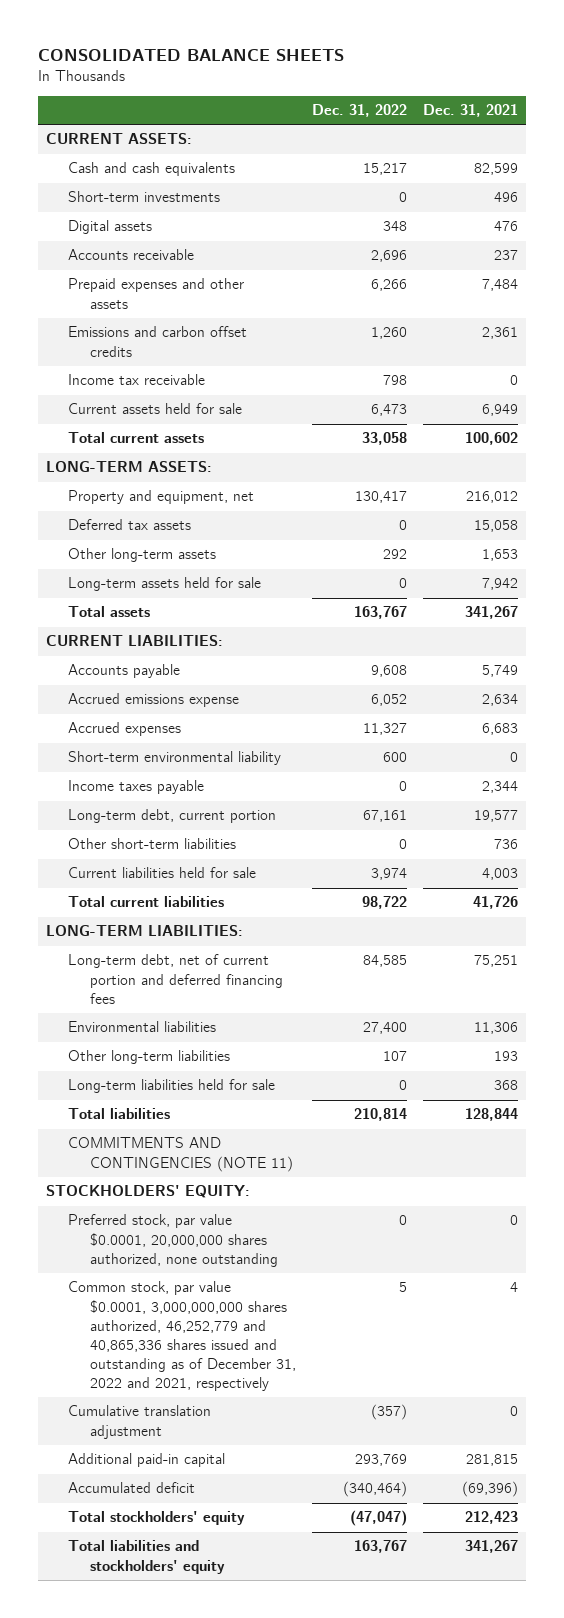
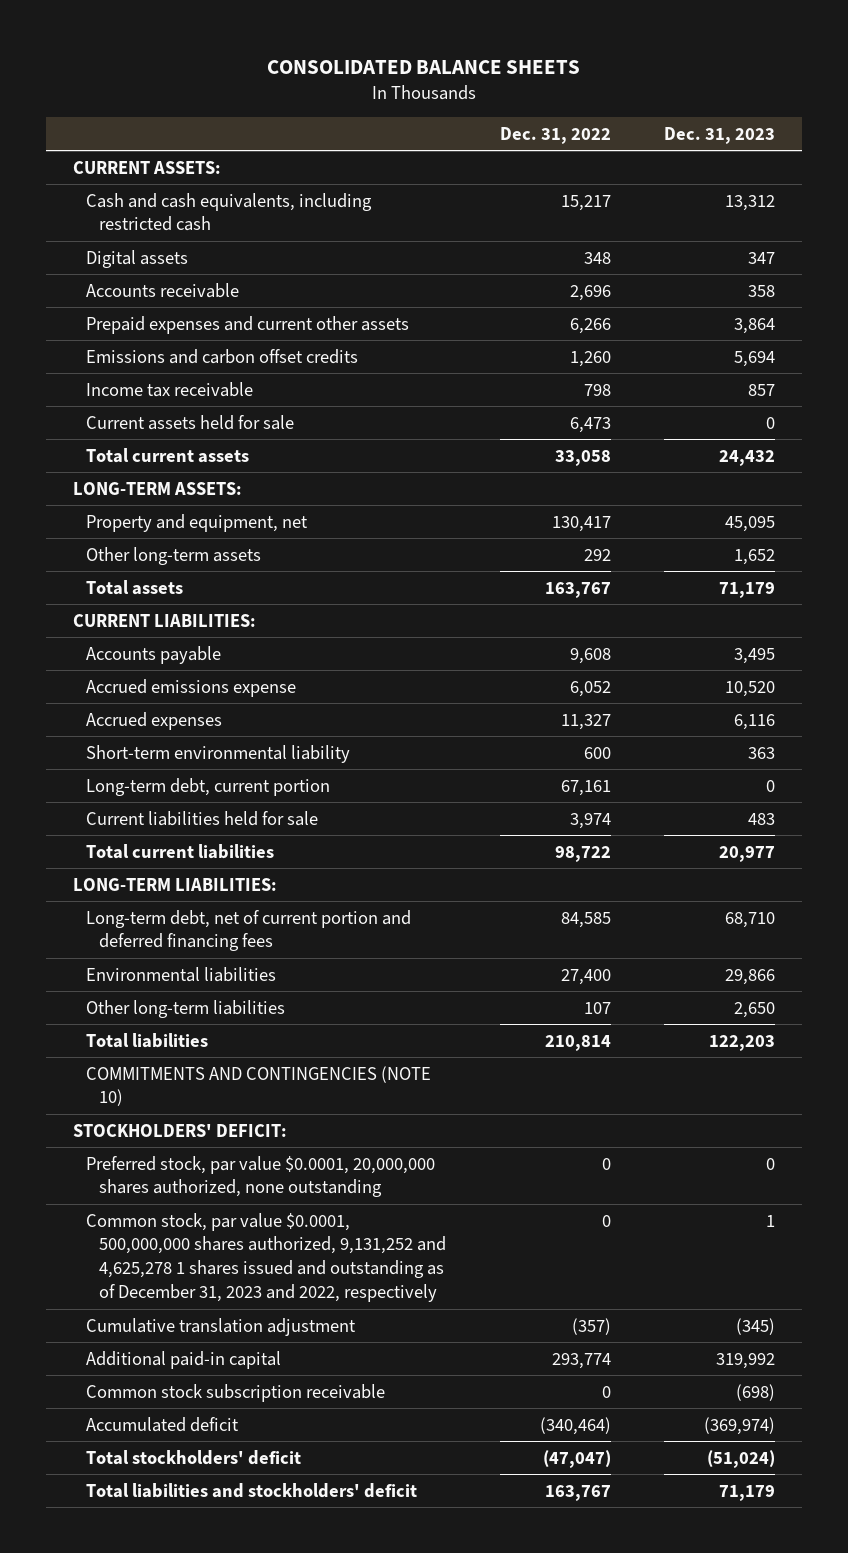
[423,104,519,118] Dec. 31, 2021 -> none
none -> [664,126,776,144] Dec. 31, 2023
[68,191,221,203] Short-term investments -> none
[68,162,236,177] Cash and cash equivalents -> [85,192,372,232] Cash and cash equivalents, including restricted cash
[68,278,245,309] Prepaid expenses and other assets -> [85,315,409,334] Prepaid expenses and current other assets
[68,519,192,531] Deferred tax assets -> none
[68,577,262,592] Long-term assets held for sale -> none
[68,780,205,795] Income taxes payable -> none
[68,838,237,850] Other short-term liabilities -> none
[68,1079,276,1094] Long-term liabilities held for sale -> none
[68,1137,294,1172] COMMITMENTS AND CONTINGENCIES (NOTE 11) -> [85,1065,431,1107] COMMITMENTS AND CONTINGENCIES (NOTE 10)
[45,1185,250,1199] STOCKHOLDERS' EQUITY: -> [72,1123,287,1137] STOCKHOLDERS' DEFICIT:
[68,1281,297,1392] Common stock, par value $0.0001, 3,000,000,000 shares authorized, 46,252,779 and 40,865,336 shares issued and outstanding as of December 31, 2022 and 2021, respectively -> [85,1212,446,1302] Common stock, par value $0.0001, 500,000,000 shares authorized, 9,131,252 and 4,625,278 1 shares issued and outstanding as of December 31, 2023 and 2022, respectively
[399,1282,408,1293] 5 -> [601,1214,611,1227] 0
[355,1454,408,1467] 293,769 -> [551,1352,611,1369] 293,774
none -> [85,1383,385,1402] Common stock subscription receivable
[68,1511,246,1526] Total stockholders' equity -> [85,1449,301,1465] Total stockholders' deficit
[68,1540,226,1574] Total liabilities and stockholders' equity -> [85,1482,417,1498] Total liabilities and stockholders' deficit

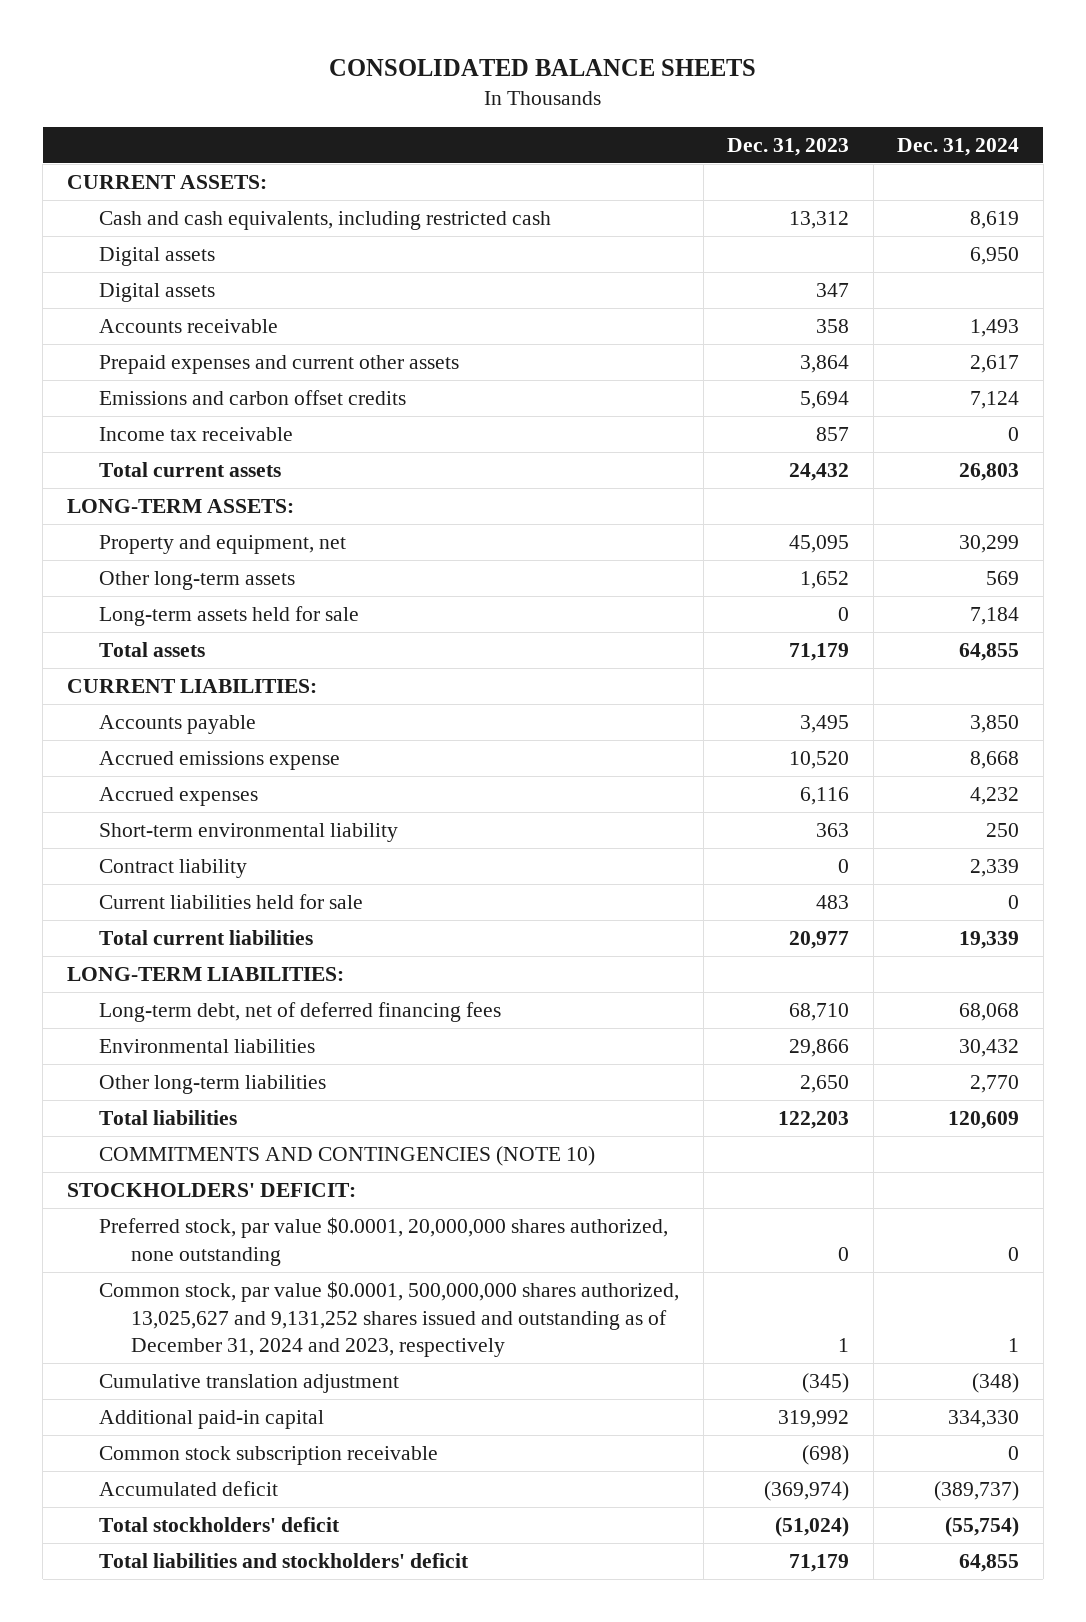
[499,126,611,144] Dec. 31, 2022 -> none
none -> [897,137,1020,156] Dec. 31, 2024
none -> [99,247,216,267] Digital assets
[85,414,294,430] Current assets held for sale -> none
none -> [99,606,360,627] Long-term assets held for sale
[85,777,330,796] Long-term debt, current portion -> none
none -> [99,859,248,879] Contract liability
[85,909,411,952] Long-term debt, net of current portion and deferred financing fees -> [99,1002,502,1023] Long-term debt, net of deferred financing fees
[85,1212,446,1302] Common stock, par value $0.0001, 500,000,000 shares authorized, 9,131,252 and 4,625,278 1 shares issued and outstanding as of December 31, 2023 and 2022, respectively -> [99,1281,680,1358] Common stock, par value $0.0001, 500,000,000 shares authorized, 13,025,627 and 9,131,252 shares issued and outstanding as of December 31, 2024 and 2023, respectively

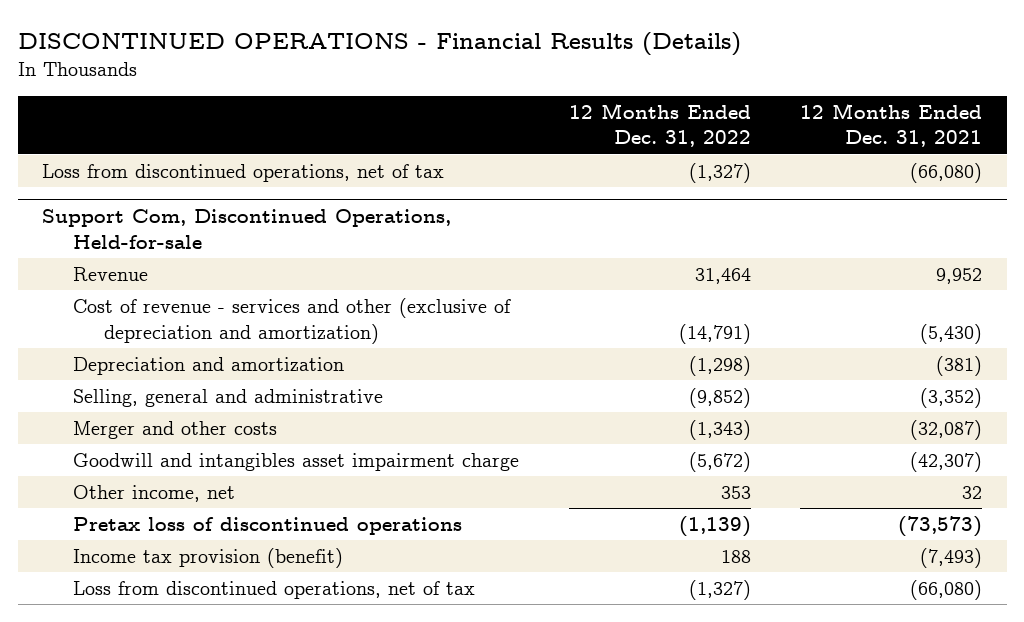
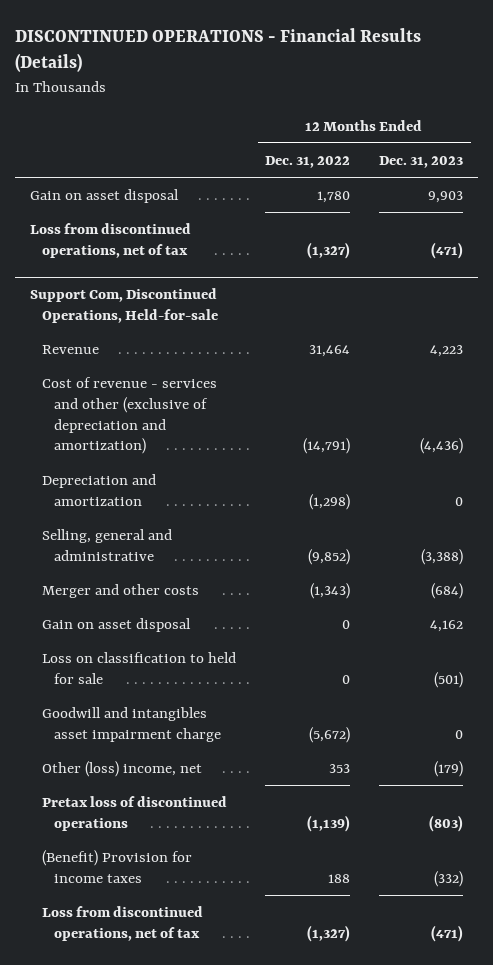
[800,102,983,148] 12 Months Ended Dec. 31, 2021 -> none
none -> [379,155,464,168] Dec. 31, 2023
none -> [29,188,179,203] Gain on asset disposal
none -> [41,617,191,632] Gain on asset disposal
none -> [41,651,236,684] Loss on classification to held for sale
[73,485,236,503] Other income, net -> [41,760,202,777] Other (loss) income, net
[73,548,344,569] Income tax provision (benefit) -> [41,849,192,883] (Benefit) Provision for income taxes

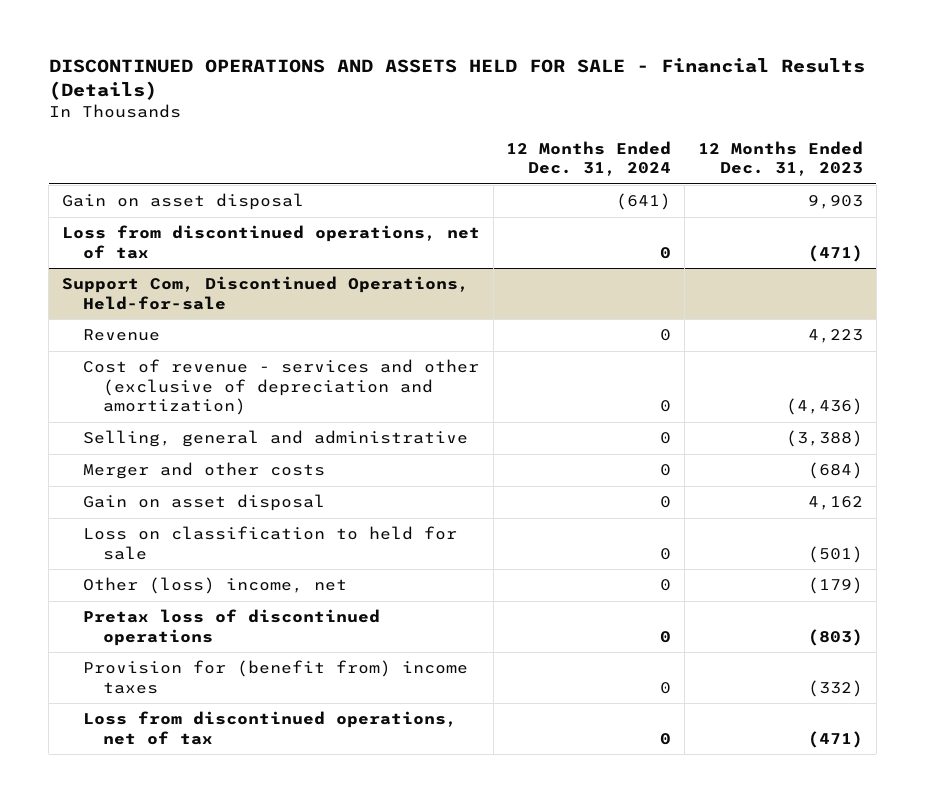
[15,27,422,73] DISCONTINUED OPERATIONS - Financial Results (Details) -> [48,58,865,101] DISCONTINUED OPERATIONS AND ASSETS HELD FOR SALE - Financial Results (Details)
[264,155,350,168] Dec. 31, 2022 -> none
none -> [506,140,672,177] 12 Months Ended Dec. 31, 2024
[41,473,156,506] Depreciation and amortization -> none
[41,706,221,742] Goodwill and intangibles asset impairment charge -> none
[41,849,192,883] (Benefit) Provision for income taxes -> [82,660,468,694] Provision for (benefit from) income taxes

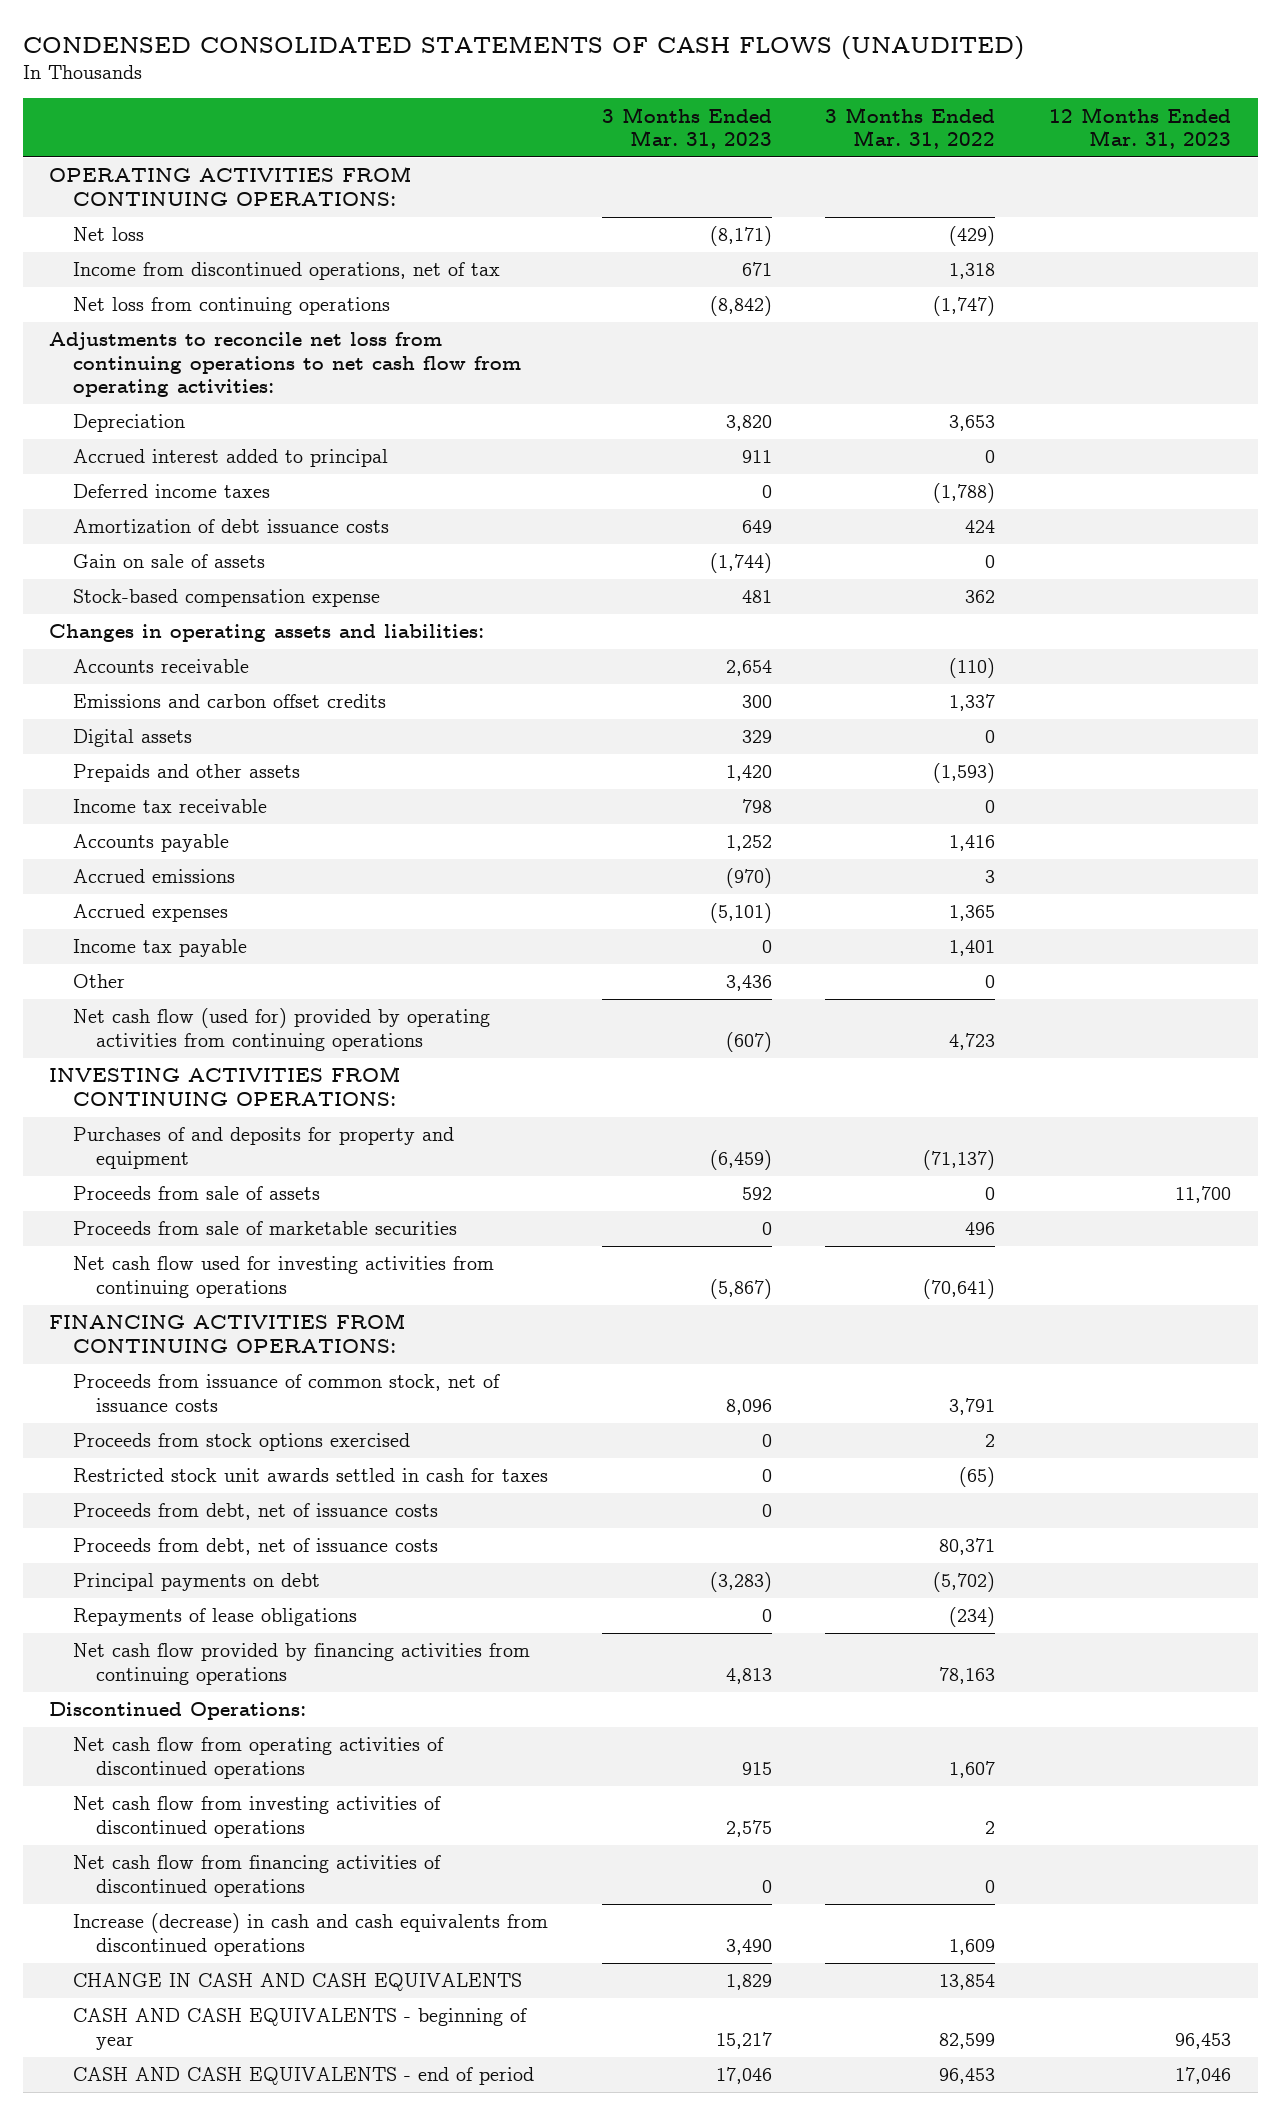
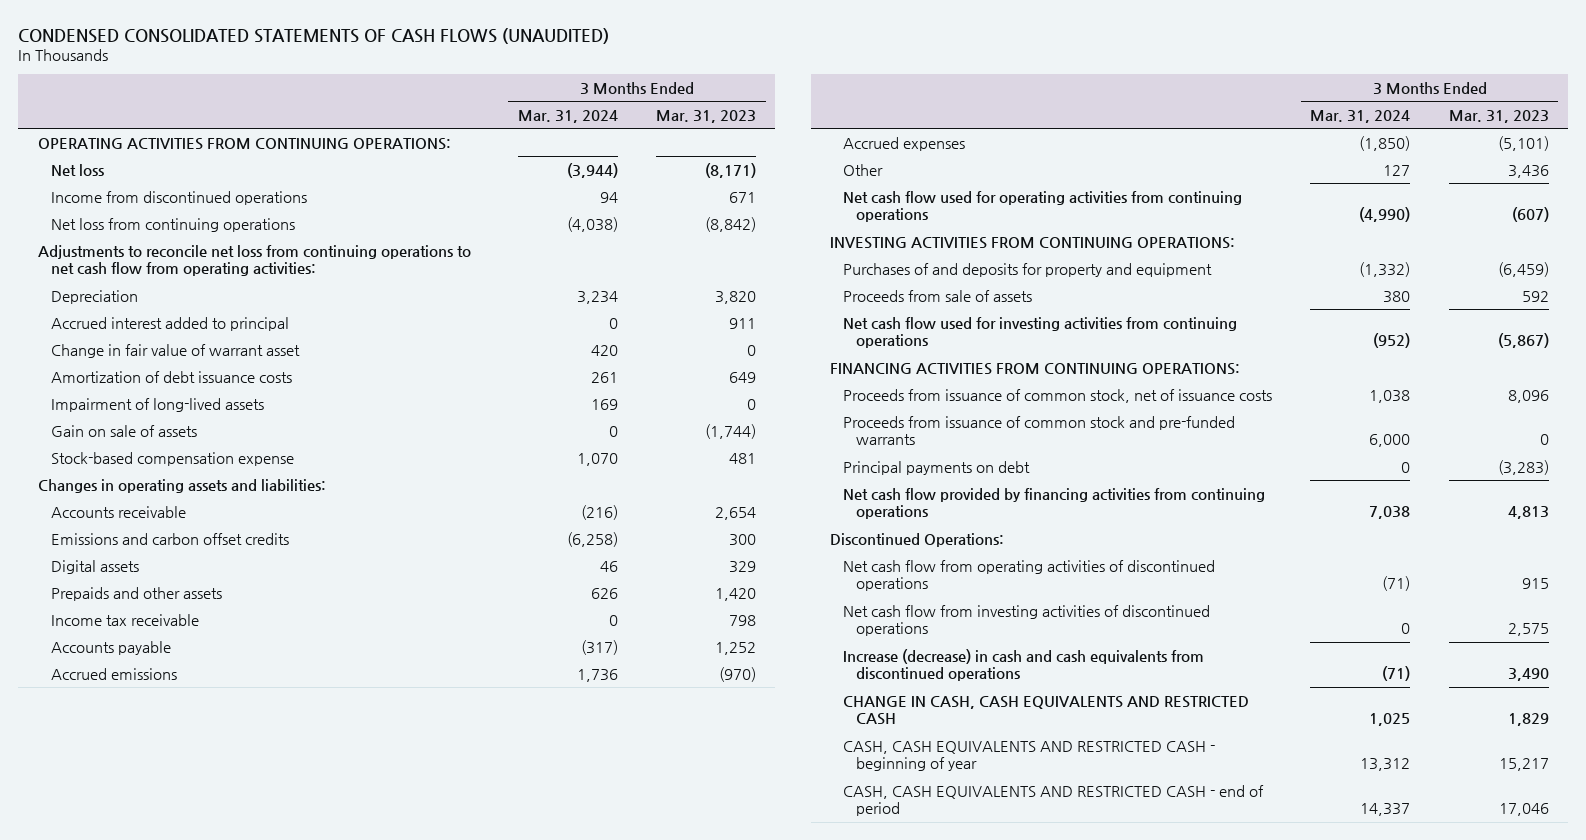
[825,106,996,149] 3 Months Ended Mar. 31, 2022 -> none
[1049,106,1232,149] 12 Months Ended Mar. 31, 2023 -> none
none -> [517,109,618,123] Mar. 31, 2024
[72,262,500,281] Income from discontinued operations, net of tax -> [50,190,307,205] Income from discontinued operations
[72,484,270,499] Deferred income taxes -> none
none -> [50,343,300,358] Change in fair value of warrant asset
none -> [50,397,264,412] Impairment of long-lived assets
[72,939,247,958] Income tax payable -> none
[72,1008,490,1051] Net cash flow (used for) provided by operating activities from continuing operations -> [843,190,1243,223] Net cash flow used for operating activities from continuing operations
[72,1221,457,1236] Proceeds from sale of marketable securities -> none
[72,1433,410,1452] Proceeds from stock options exercised -> none
[72,1468,548,1483] Restricted stock unit awards settled in cash for taxes -> none
[72,1503,438,1521] Proceeds from debt, net of issuance costs -> none
[72,1538,438,1556] Proceeds from debt, net of issuance costs -> none
none -> [843,415,1236,446] Proceeds from issuance of common stock and pre-funded warrants
[72,1608,357,1627] Repayments of lease obligations -> none
[72,1855,441,1897] Net cash flow from financing activities of discontinued operations -> none
[72,1973,522,1992] CHANGE IN CASH AND CASH EQUIVALENTS -> [843,695,1250,726] CHANGE IN CASH, CASH EQUIVALENTS AND RESTRICTED CASH
[72,2008,527,2050] CASH AND CASH EQUIVALENTS - beginning of year -> [843,740,1216,772] CASH, CASH EQUIVALENTS AND RESTRICTED CASH - beginning of year
[72,2067,534,2086] CASH AND CASH EQUIVALENTS - end of period -> [843,784,1265,817] CASH, CASH EQUIVALENTS AND RESTRICTED CASH - end of period

